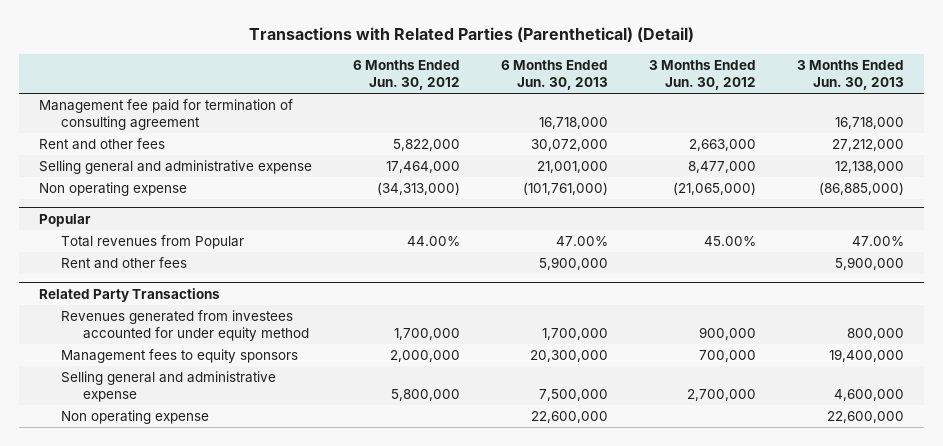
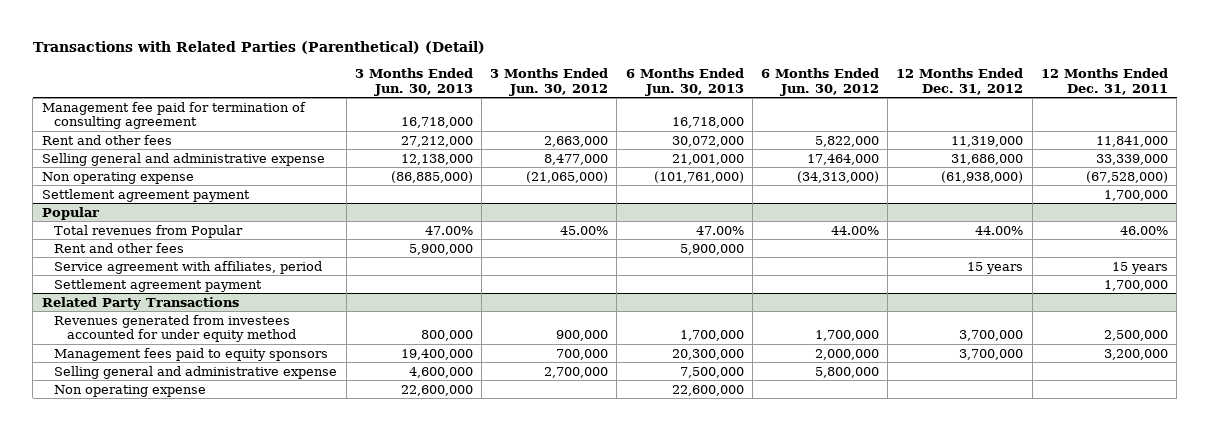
none -> [896,67,1024,95] 12 Months Ended Dec. 31, 2012
none -> [1040,67,1168,95] 12 Months Ended Dec. 31, 2011
none -> [41,188,250,202] Settlement agreement payment
none -> [54,260,323,274] Service agreement with affiliates, period
none -> [54,278,263,292] Settlement agreement payment
[61,348,299,363] Management fees to equity sponsors -> [54,347,329,361] Management fees paid to equity sponsors

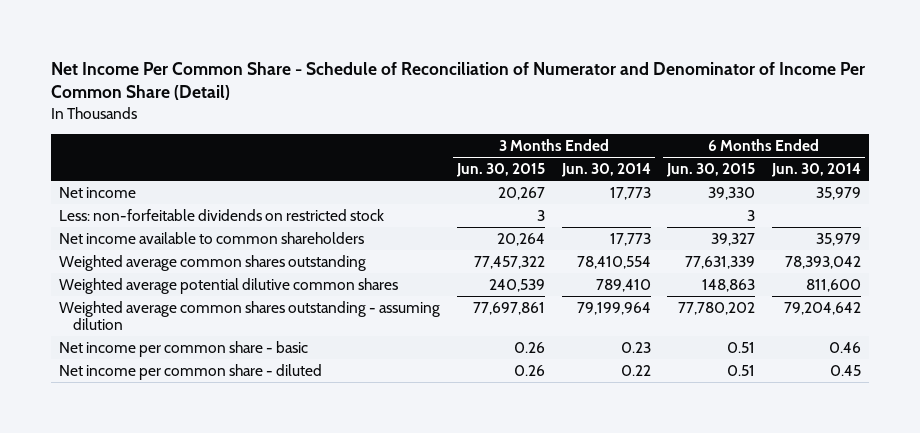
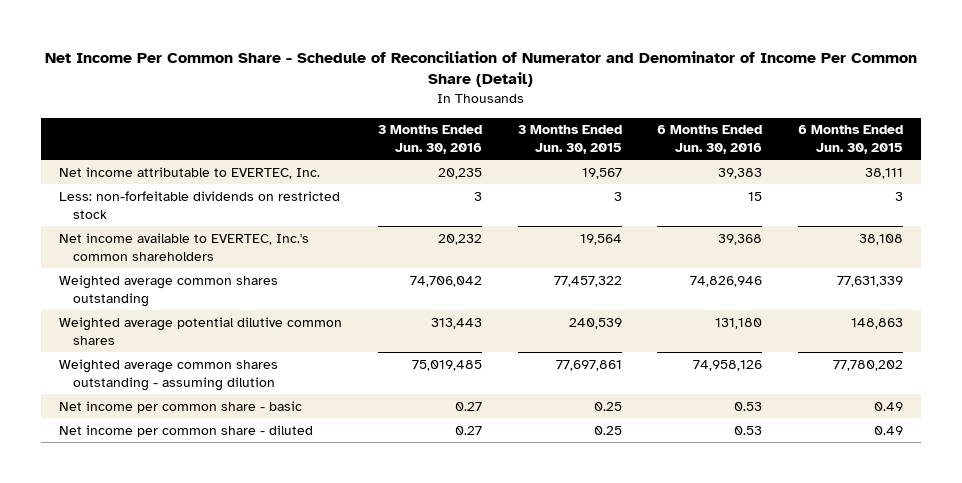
[560,162,651,177] Jun. 30, 2014 -> none
[770,162,861,177] Jun. 30, 2014 -> none
none -> [377,125,482,155] 3 Months Ended Jun. 30, 2016
none -> [657,125,763,155] 6 Months Ended Jun. 30, 2016
[59,186,137,198] Net income -> [58,166,320,179] Net income attributable to EVERTEC, Inc.
[497,186,545,200] 20,267 -> [581,167,622,179] 19,567
[708,186,756,200] 39,330 -> [865,167,904,179] 38,111
[59,231,365,244] Net income available to common shareholders -> [58,232,309,261] Net income available to EVERTEC, Inc.'s common shareholders
[496,232,545,246] 20,264 -> [579,233,622,245] 19,564
[711,232,756,246] 39,327 -> [859,233,904,245] 38,108
[513,341,545,353] 0.26 -> [593,401,622,411] 0.25
[727,341,756,353] 0.51 -> [874,401,904,411] 0.49
[513,364,545,376] 0.26 -> [593,425,622,435] 0.25
[727,364,756,376] 0.51 -> [874,425,904,435] 0.49

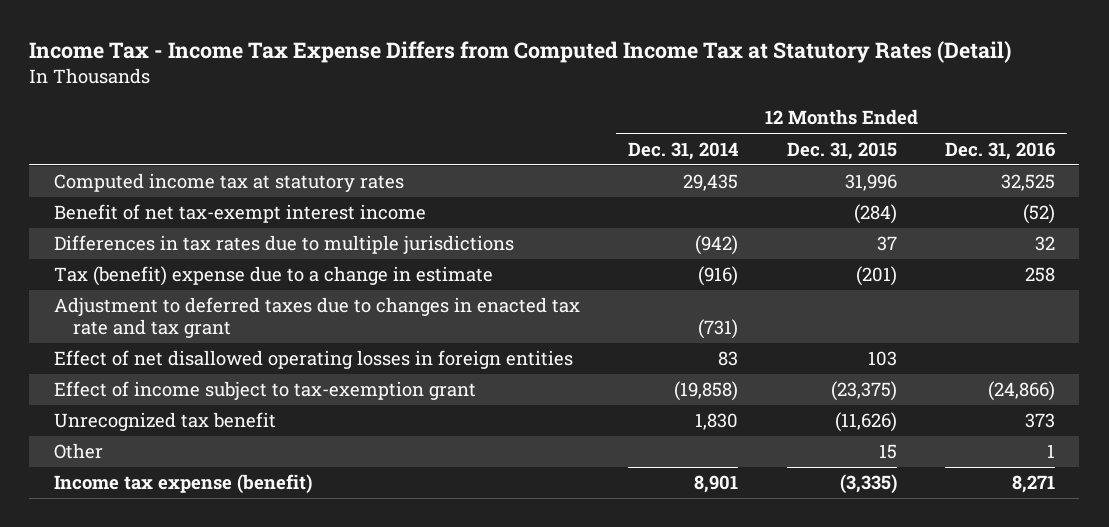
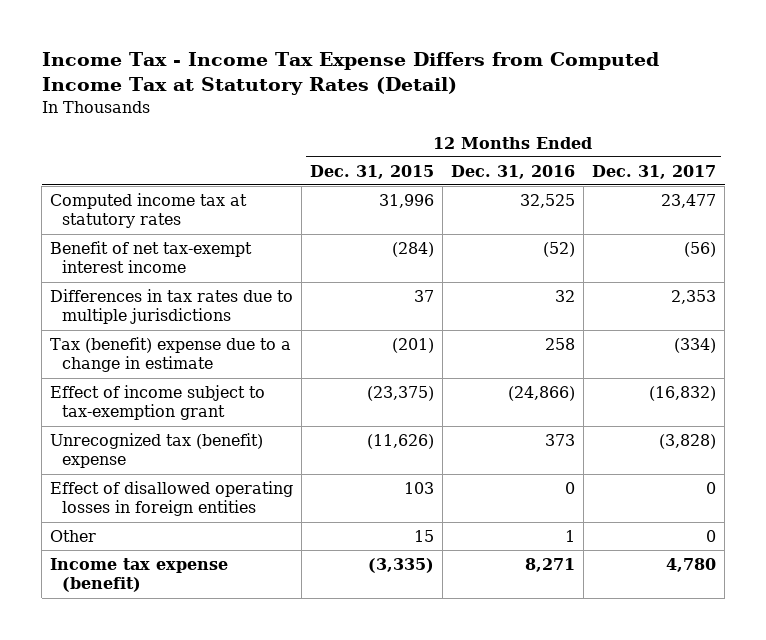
[628,141,739,160] Dec. 31, 2014 -> none
none -> [592,164,717,179] Dec. 31, 2017
[53,297,580,339] Adjustment to deferred taxes due to changes in enacted tax rate and tax grant -> none
[53,350,573,370] Effect of net disallowed operating losses in foreign entities -> none
[53,412,276,432] Unrecognized tax benefit -> [50,432,264,469] Unrecognized tax (benefit) expense
none -> [50,480,294,517] Effect of disallowed operating losses in foreign entities

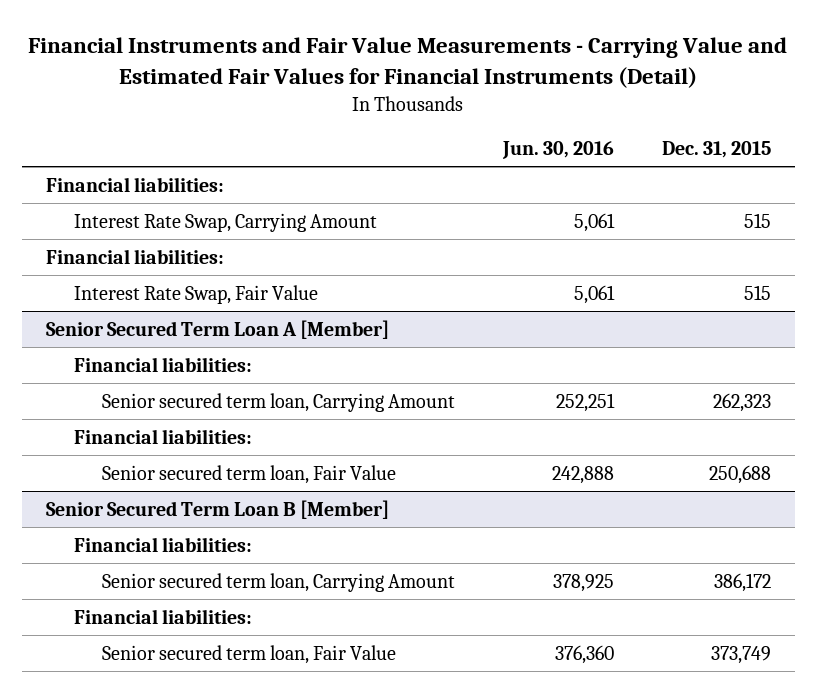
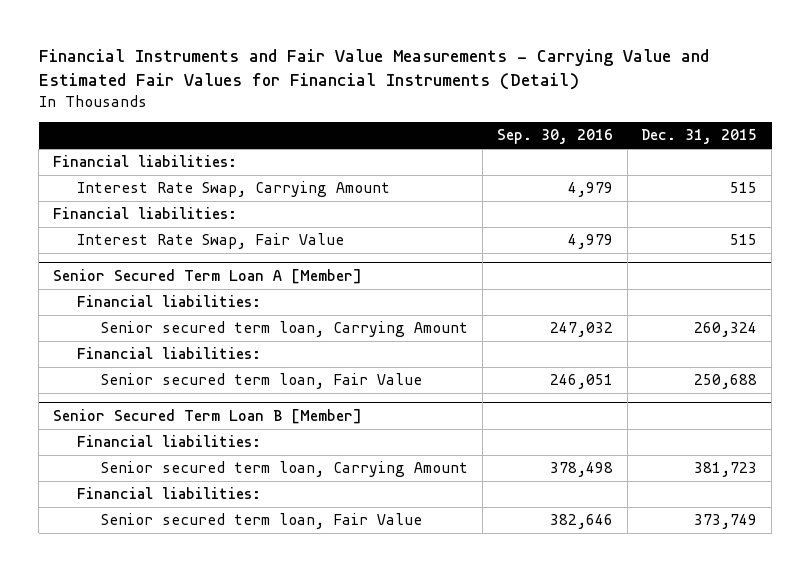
[501,141,614,160] Jun. 30, 2016 -> none
none -> [496,129,613,145] Sep. 30, 2016
[712,392,771,412] 262,323 -> [694,322,758,338] 260,324
[713,572,771,592] 386,172 -> [694,462,758,478] 381,723

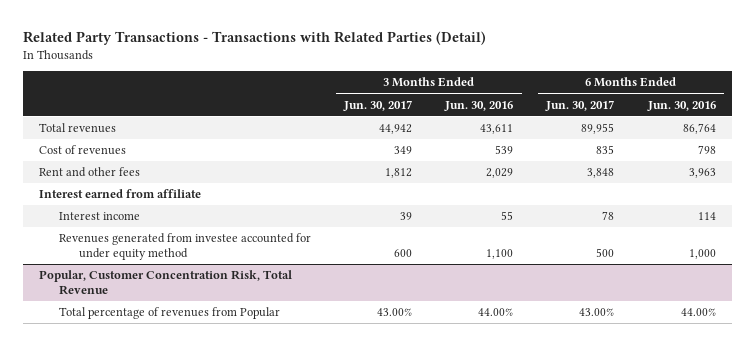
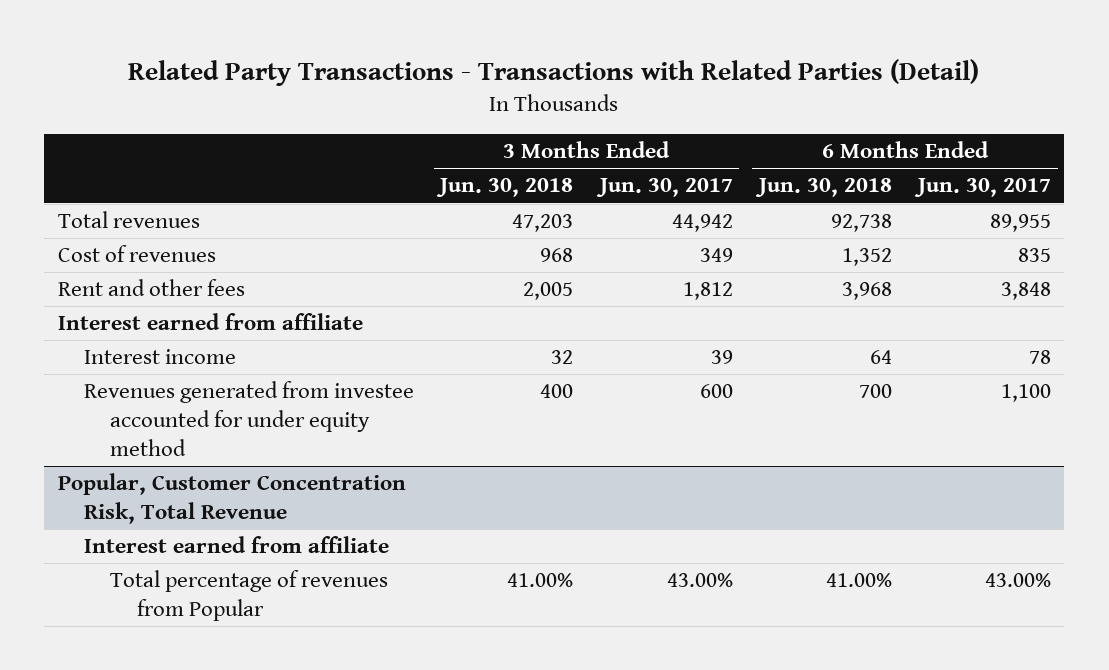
[444,100,514,111] Jun. 30, 2016 -> none
[646,100,716,111] Jun. 30, 2016 -> none
none -> [436,178,574,198] Jun. 30, 2018
none -> [754,178,892,198] Jun. 30, 2018
[596,248,615,258] 500 -> [1001,384,1052,403] 1,100
none -> [83,536,389,554] Interest earned from affiliate

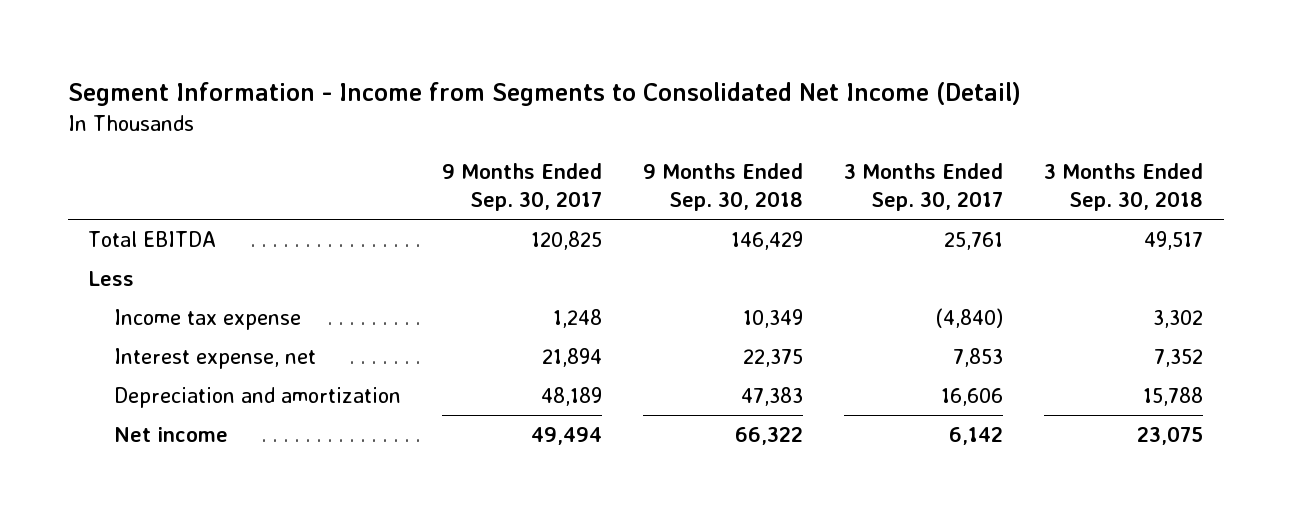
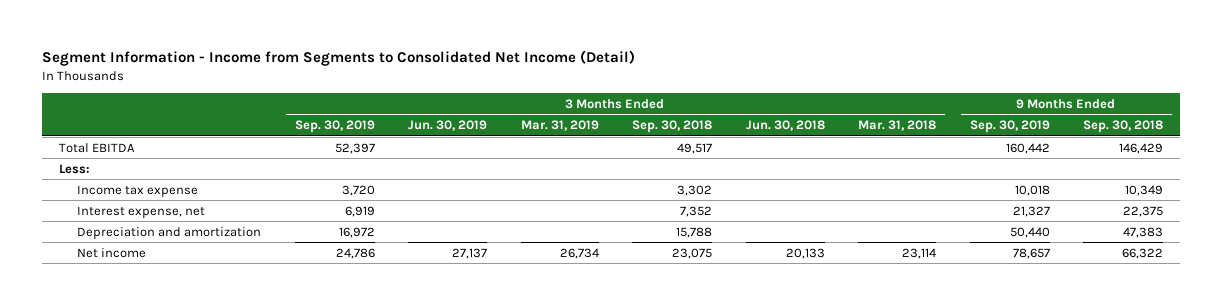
[441,163,602,212] 9 Months Ended Sep. 30, 2017 -> none
[844,163,1004,212] 3 Months Ended Sep. 30, 2017 -> none
none -> [294,120,375,134] Sep. 30, 2019
none -> [408,120,488,132] Jun. 30, 2019
none -> [520,120,599,132] Mar. 31, 2019
none -> [745,120,825,132] Jun. 30, 2018
none -> [858,120,937,132] Mar. 31, 2018
none -> [969,120,1050,134] Sep. 30, 2019
[88,270,135,286] Less -> [59,163,91,174] Less:

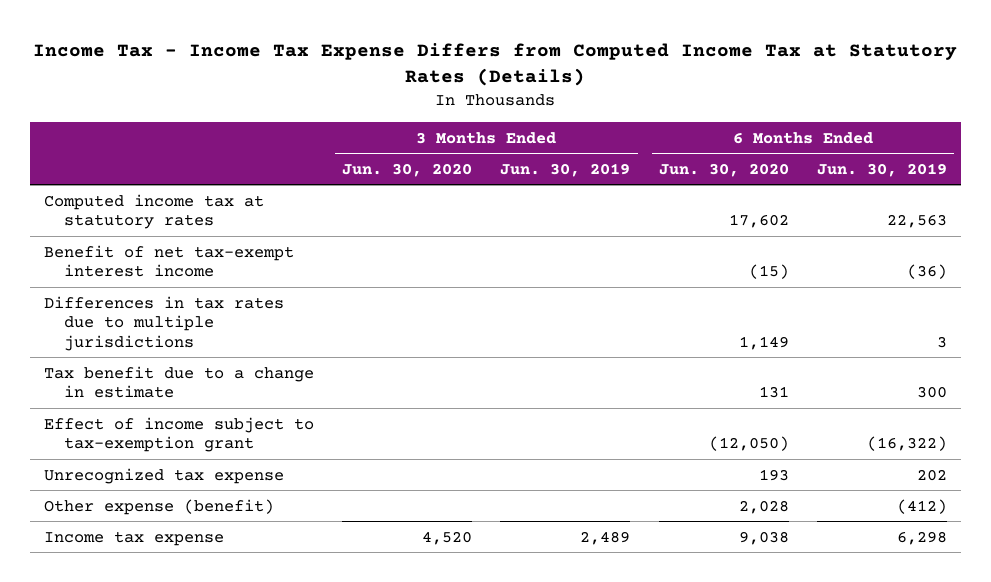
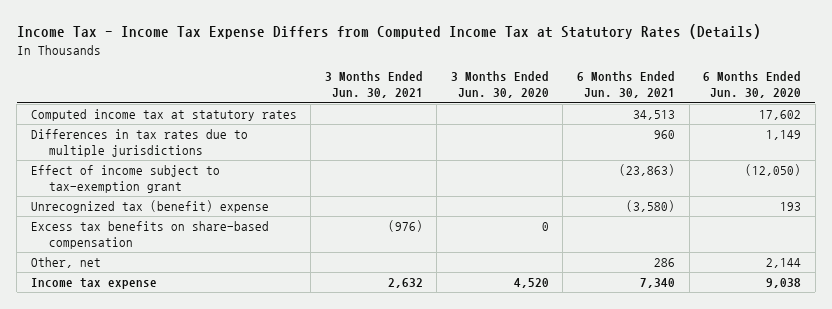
[500,162,631,177] Jun. 30, 2019 -> none
[817,162,948,177] Jun. 30, 2019 -> none
none -> [324,71,423,99] 3 Months Ended Jun. 30, 2021
none -> [576,71,675,99] 6 Months Ended Jun. 30, 2021
[43,244,294,278] Benefit of net tax-exempt interest income -> none
[43,365,314,399] Tax benefit due to a change in estimate -> none
[43,467,284,484] Unrecognized tax expense -> [30,200,269,214] Unrecognized tax (benefit) expense
none -> [30,221,269,250] Excess tax benefits on share-based compensation
[43,498,274,515] Other expense (benefit) -> [30,257,101,269] Other, net
[738,499,789,514] 2,028 -> [766,258,802,269] 2,144

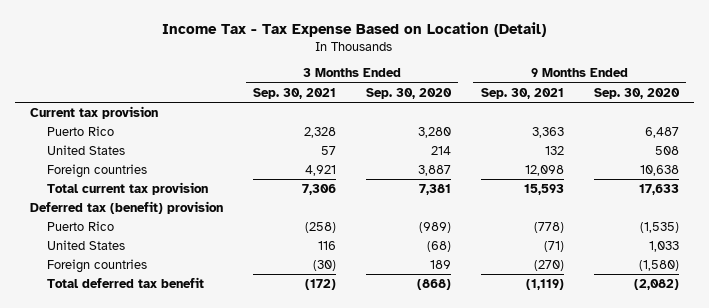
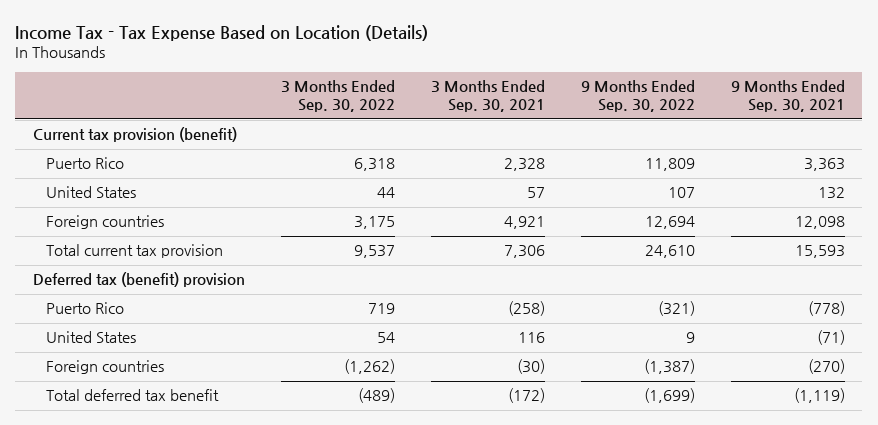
[162,22,547,38] Income Tax - Tax Expense Based on Location (Detail) -> [15,24,429,41] Income Tax - Tax Expense Based on Location (Details)
[365,87,452,99] Sep. 30, 2020 -> none
[593,87,680,99] Sep. 30, 2020 -> none
none -> [281,80,396,113] 3 Months Ended Sep. 30, 2022
none -> [580,80,695,113] 9 Months Ended Sep. 30, 2022
[30,105,159,119] Current tax provision -> [33,127,238,143] Current tax provision (benefit)

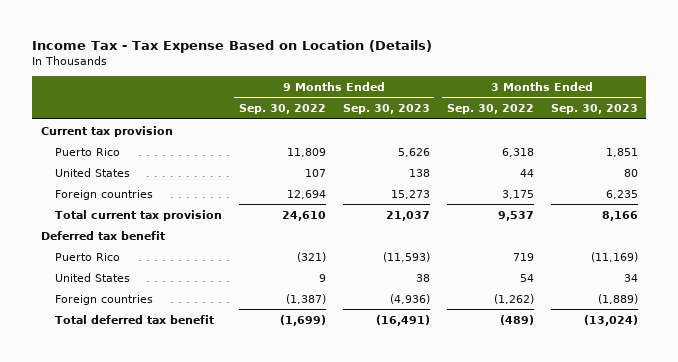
[430,80,545,113] 3 Months Ended Sep. 30, 2021 -> none
[730,80,845,113] 9 Months Ended Sep. 30, 2021 -> none
none -> [342,104,430,115] Sep. 30, 2023
none -> [550,104,638,115] Sep. 30, 2023
[33,127,238,143] Current tax provision (benefit) -> [40,125,173,137] Current tax provision
[33,272,246,288] Deferred tax (benefit) provision -> [40,230,165,240] Deferred tax benefit

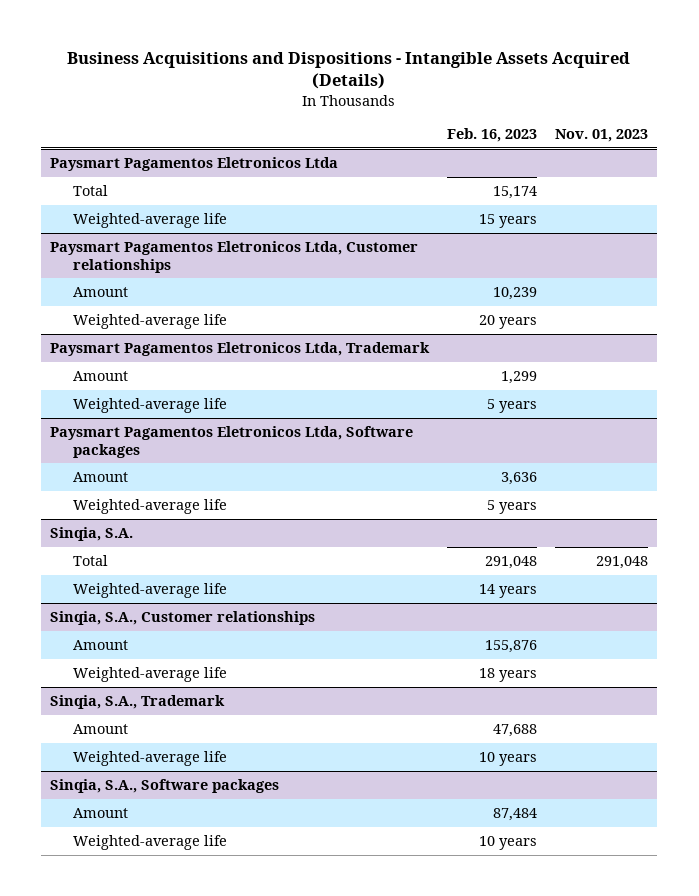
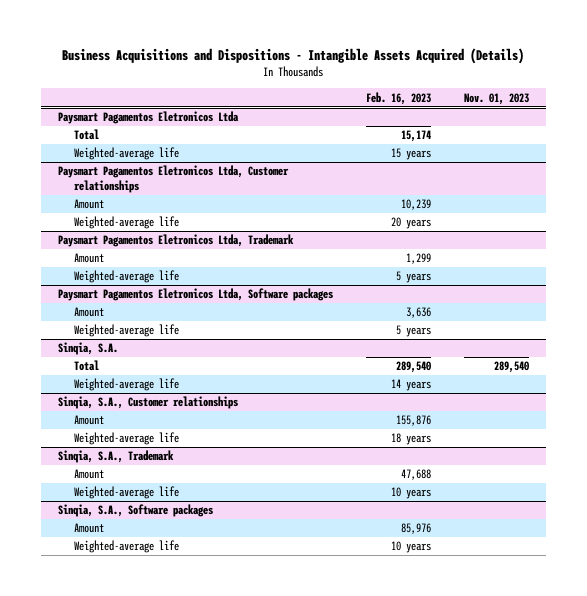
[485,556,538,570] 291,048 -> [395,361,431,374] 289,540
[596,556,649,570] 291,048 -> [494,361,530,374] 289,540
[493,808,538,822] 87,484 -> [400,523,431,535] 85,976

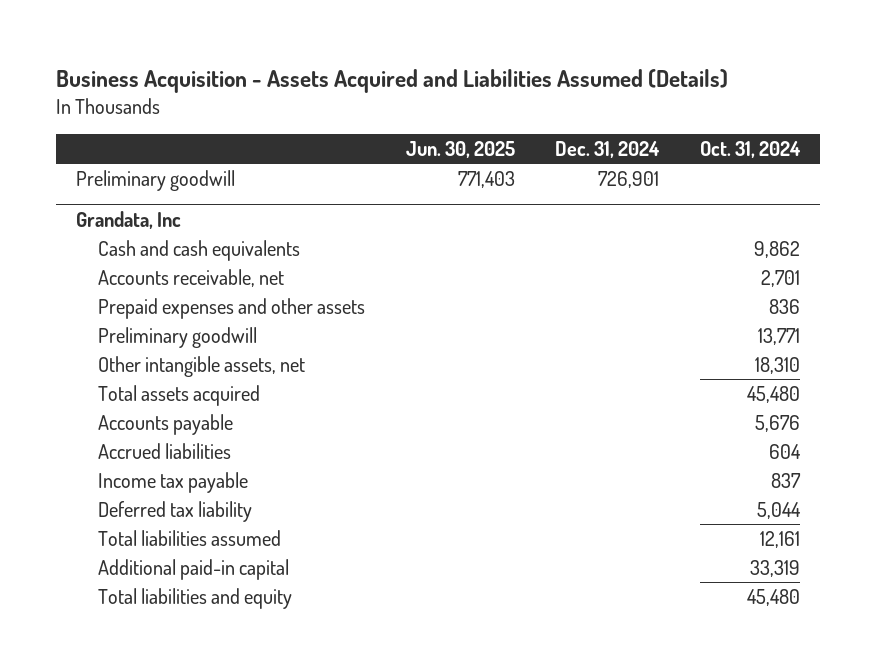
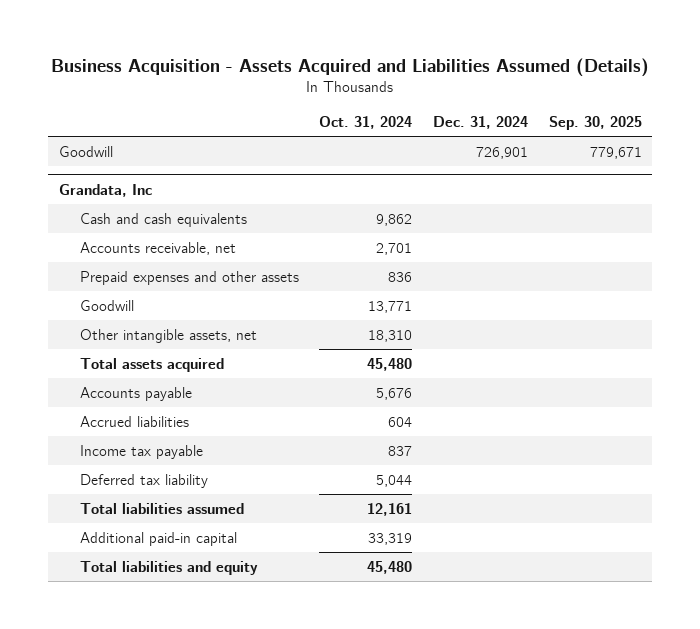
[405,140,515,158] Jun. 30, 2025 -> none
none -> [548,116,642,131] Sep. 30, 2025
[76,169,236,191] Preliminary goodwill -> [58,145,113,157] Goodwill
[97,326,257,348] Preliminary goodwill -> [79,299,134,311] Goodwill

